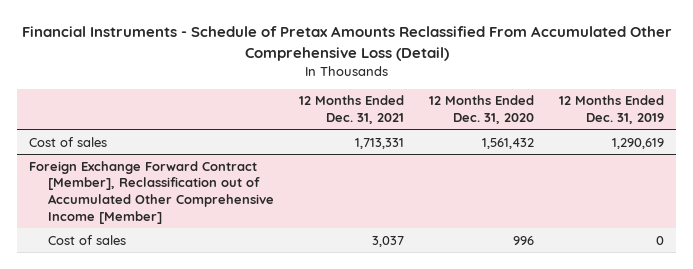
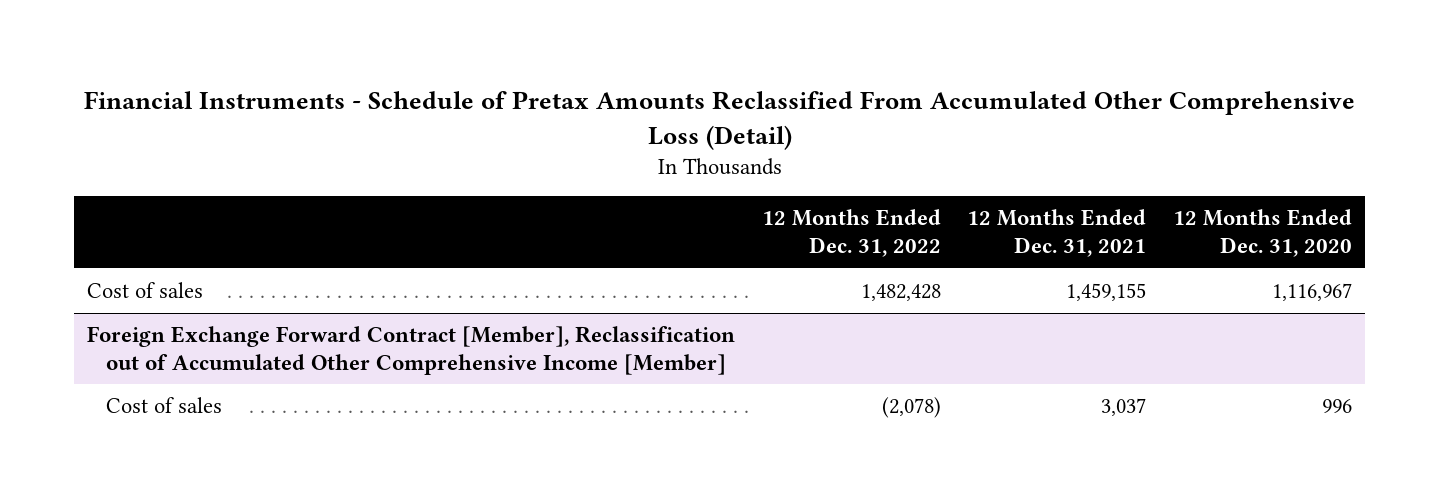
[558,95,664,125] 12 Months Ended Dec. 31, 2019 -> none
none -> [761,209,941,257] 12 Months Ended Dec. 31, 2022
[354,137,404,149] 1,713,331 -> [1066,283,1147,302] 1,459,155
[481,137,534,149] 1,561,432 -> [1271,283,1352,302] 1,116,967

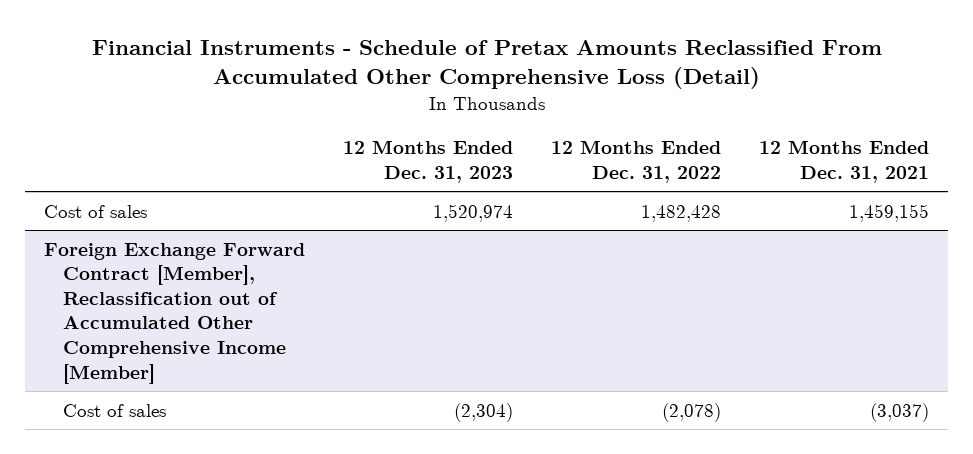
[1172,209,1352,257] 12 Months Ended Dec. 31, 2020 -> none
none -> [343,140,514,183] 12 Months Ended Dec. 31, 2023
[1101,398,1147,417] 3,037 -> [869,402,929,422] (3,037)

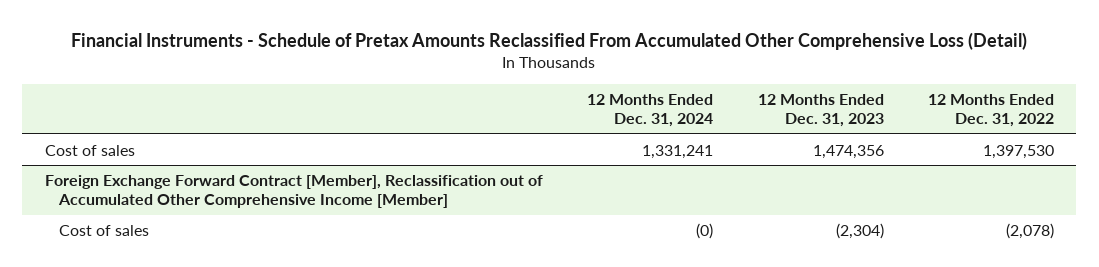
[758,140,929,183] 12 Months Ended Dec. 31, 2021 -> none
none -> [587,93,714,128] 12 Months Ended Dec. 31, 2024
[433,203,514,222] 1,520,974 -> [812,144,884,159] 1,474,356
[641,204,722,222] 1,482,428 -> [982,144,1054,159] 1,397,530

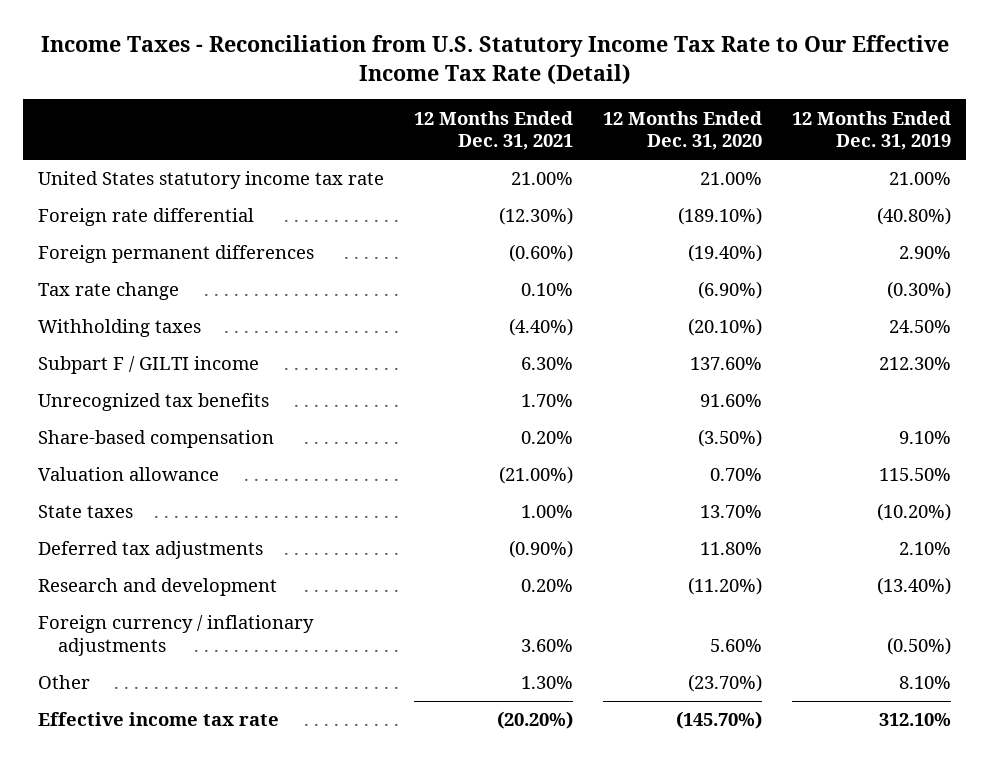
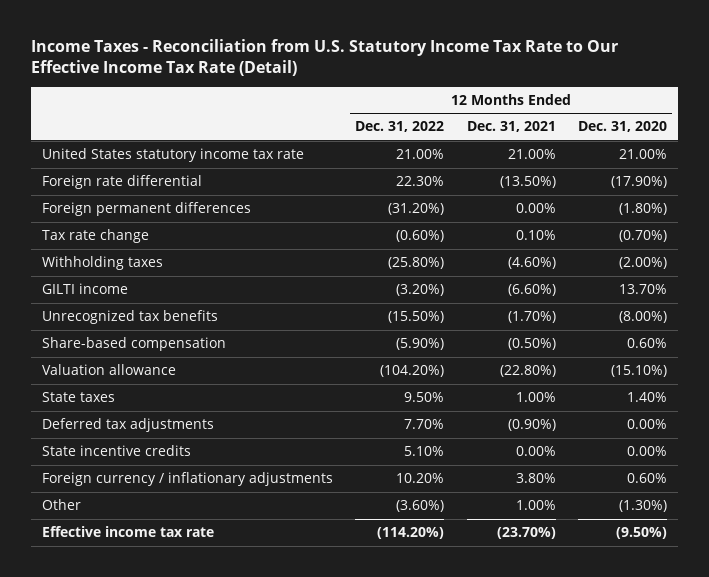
[792,110,952,151] 12 Months Ended Dec. 31, 2019 -> none
none -> [355,121,445,133] Dec. 31, 2022
[38,578,278,597] Research and development -> none
[499,207,574,226] (12.30%) -> [499,176,556,189] (13.50%)
[678,207,763,226] (189.10%) -> [610,176,667,189] (17.90%)
[509,244,574,263] (0.60%) -> [515,203,556,214] 0.00%
[688,244,763,263] (19.40%) -> [618,203,667,216] (1.80%)
[698,281,763,300] (6.90%) -> [618,230,667,243] (0.70%)
[509,318,574,337] (4.40%) -> [507,257,556,270] (4.60%)
[688,318,763,337] (20.10%) -> [618,257,667,270] (2.00%)
[38,356,260,375] Subpart F / GILTI income -> [41,283,128,295] GILTI income
[521,357,574,371] 6.30% -> [507,284,556,297] (6.60%)
[690,357,763,371] 137.60% -> [618,284,667,295] 13.70%
[521,394,574,408] 1.70% -> [507,311,556,324] (1.70%)
[700,394,763,408] 91.60% -> [618,311,667,324] (8.00%)
[521,431,574,445] 0.20% -> [507,338,556,351] (0.50%)
[698,429,763,448] (3.50%) -> [626,338,667,349] 0.60%
[499,466,574,485] (21.00%) -> [499,365,556,378] (22.80%)
[710,468,763,482] 0.70% -> [610,365,667,378] (15.10%)
[700,505,763,519] 13.70% -> [626,392,667,403] 1.40%
[700,542,763,556] 11.80% -> [626,419,667,430] 0.00%
none -> [41,445,191,457] State incentive credits
[521,638,574,652] 3.60% -> [515,473,556,484] 3.80%
[710,638,763,652] 5.60% -> [626,473,667,484] 0.60%
[521,676,574,690] 1.30% -> [515,500,556,511] 1.00%
[688,674,763,693] (23.70%) -> [618,500,667,513] (1.30%)
[497,711,574,730] (20.20%) -> [496,527,556,540] (23.70%)
[676,711,763,730] (145.70%) -> [615,527,667,540] (9.50%)

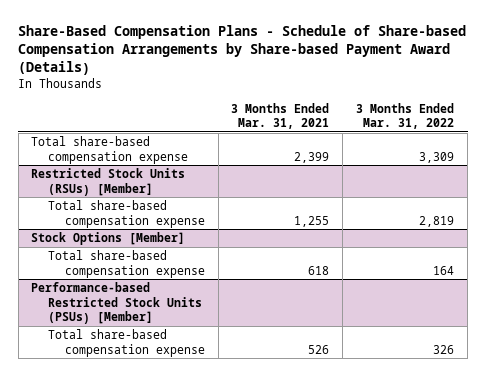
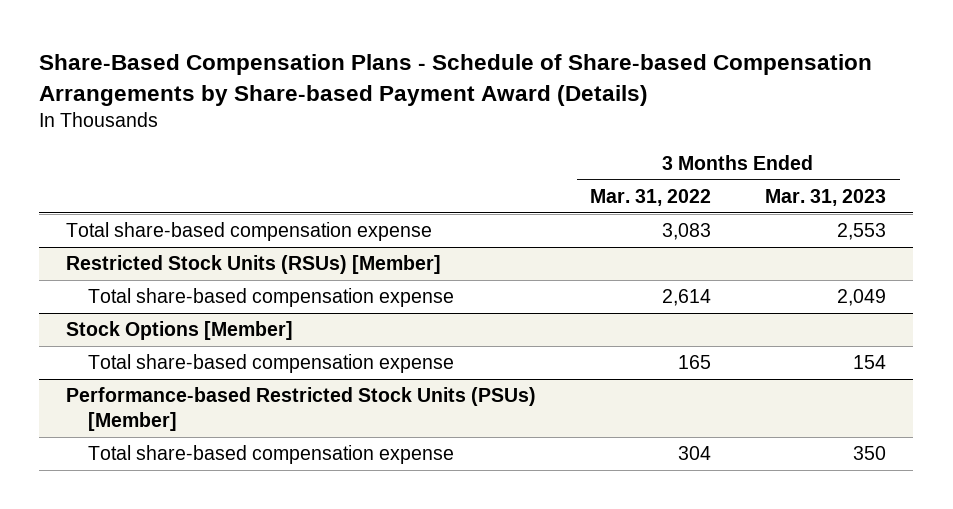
[231,102,330,130] 3 Months Ended Mar. 31, 2021 -> none
none -> [765,189,887,207] Mar. 31, 2023
[419,151,455,163] 3,309 -> [662,223,712,241] 3,083
[419,215,455,227] 2,819 -> [662,289,712,307] 2,614
[433,265,455,275] 164 -> [678,355,712,370] 165
[433,344,455,354] 326 -> [678,446,712,461] 304

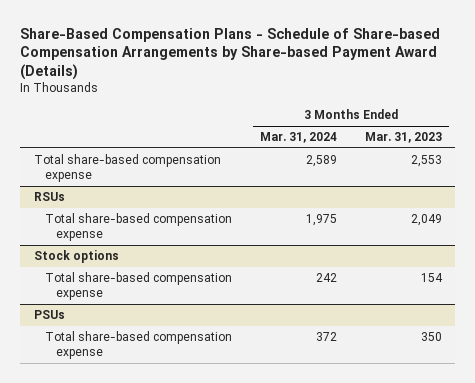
[590,189,712,207] Mar. 31, 2022 -> none
none -> [259,132,337,144] Mar. 31, 2024
[66,255,442,275] Restricted Stock Units (RSUs) [Member] -> [33,192,65,202] RSUs
[66,321,294,341] Stock Options [Member] -> [33,250,119,264] Stock options
[66,387,537,432] Performance-based Restricted Stock Units (PSUs) [Member] -> [33,310,65,320] PSUs

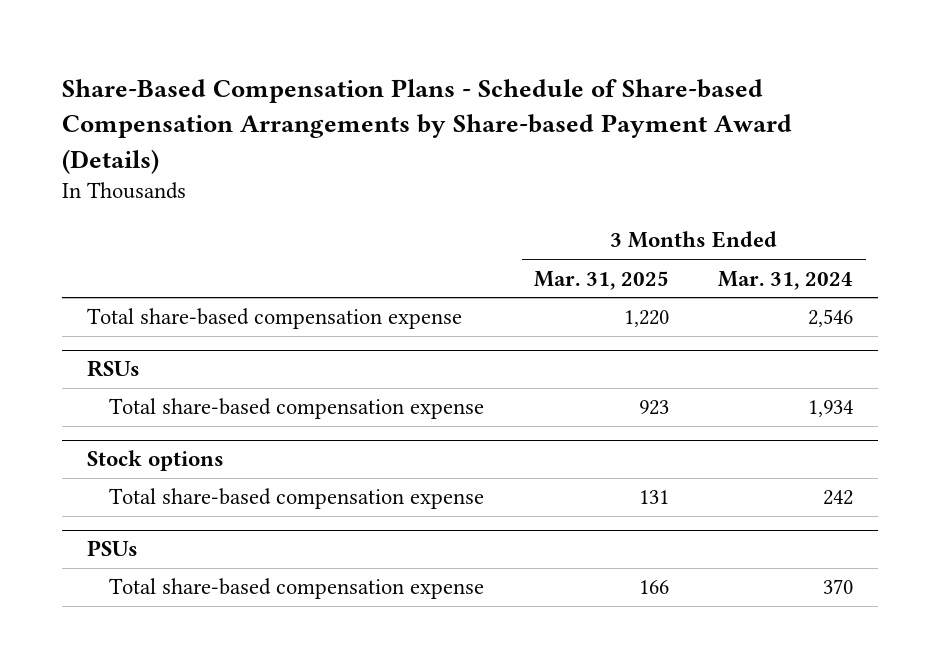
[364,132,442,144] Mar. 31, 2023 -> none
none -> [533,270,669,290] Mar. 31, 2025
[305,155,337,168] 2,589 -> [808,309,854,328] 2,546
[305,214,337,227] 1,975 -> [808,400,854,418] 1,934
[315,332,337,342] 372 -> [823,579,854,595] 370

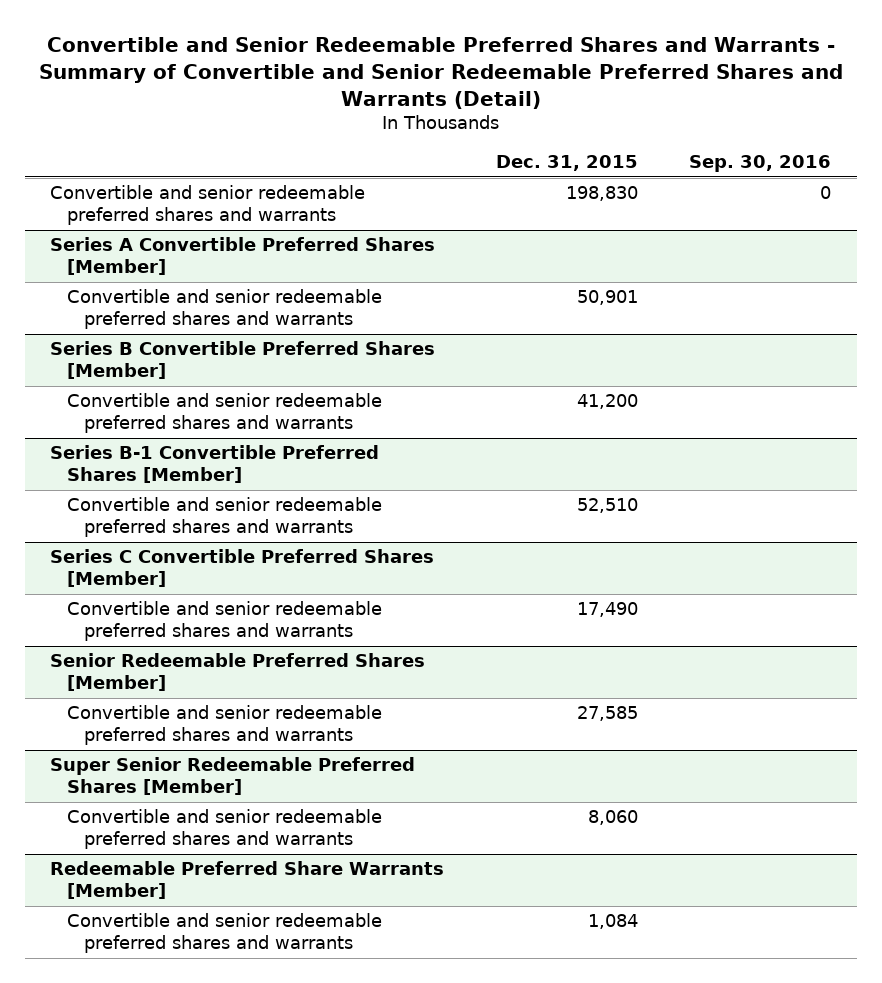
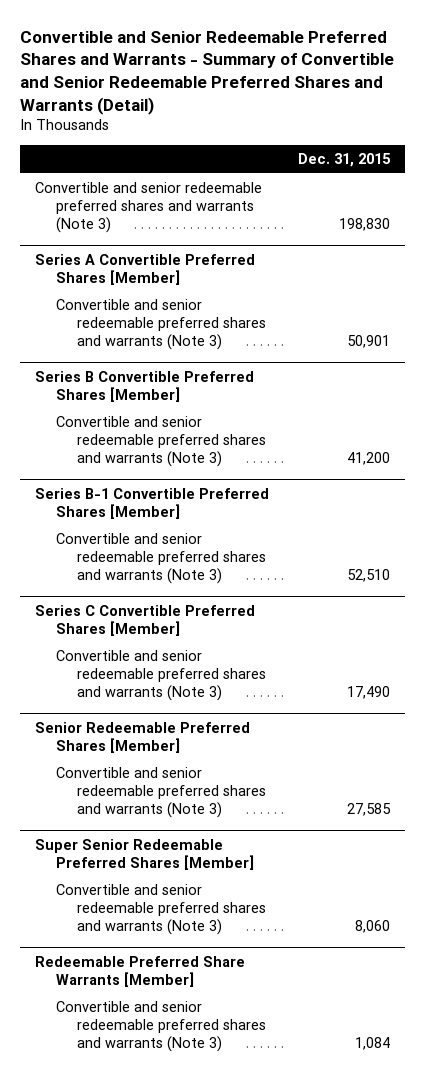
[689,154,832,172] Sep. 30, 2016 -> none
[50,185,366,226] Convertible and senior redeemable preferred shares and warrants -> [34,182,262,233] Convertible and senior redeemable preferred shares and warrants (Note 3)
[66,289,382,330] Convertible and senior redeemable preferred shares and warrants -> [55,299,267,350] Convertible and senior redeemable preferred shares and warrants (Note 3)
[66,393,382,434] Convertible and senior redeemable preferred shares and warrants -> [55,416,267,467] Convertible and senior redeemable preferred shares and warrants (Note 3)
[66,497,382,538] Convertible and senior redeemable preferred shares and warrants -> [55,533,267,584] Convertible and senior redeemable preferred shares and warrants (Note 3)
[66,601,382,642] Convertible and senior redeemable preferred shares and warrants -> [55,650,267,701] Convertible and senior redeemable preferred shares and warrants (Note 3)
[66,705,382,746] Convertible and senior redeemable preferred shares and warrants -> [55,767,267,818] Convertible and senior redeemable preferred shares and warrants (Note 3)
[66,809,382,850] Convertible and senior redeemable preferred shares and warrants -> [55,884,267,935] Convertible and senior redeemable preferred shares and warrants (Note 3)
[66,913,382,954] Convertible and senior redeemable preferred shares and warrants -> [55,1001,267,1052] Convertible and senior redeemable preferred shares and warrants (Note 3)

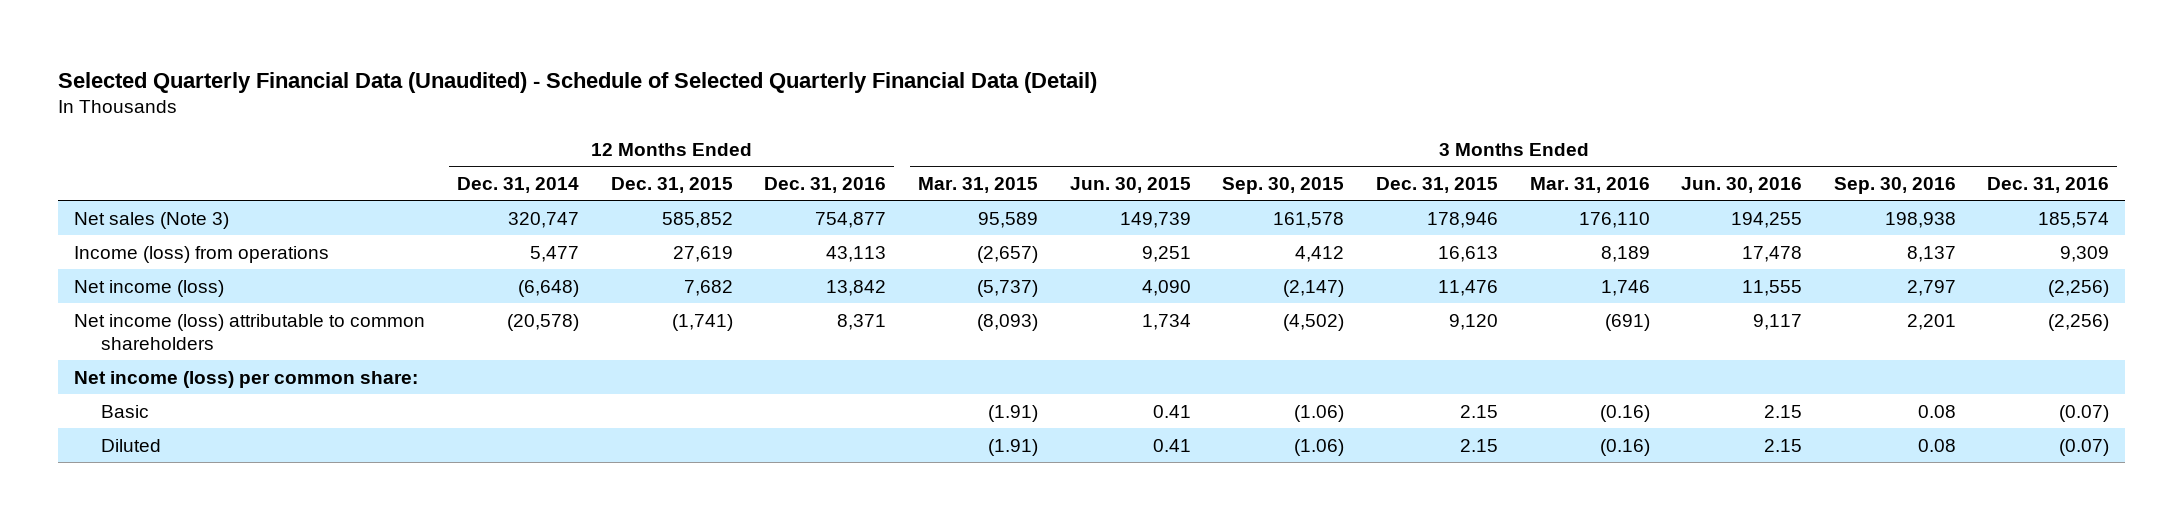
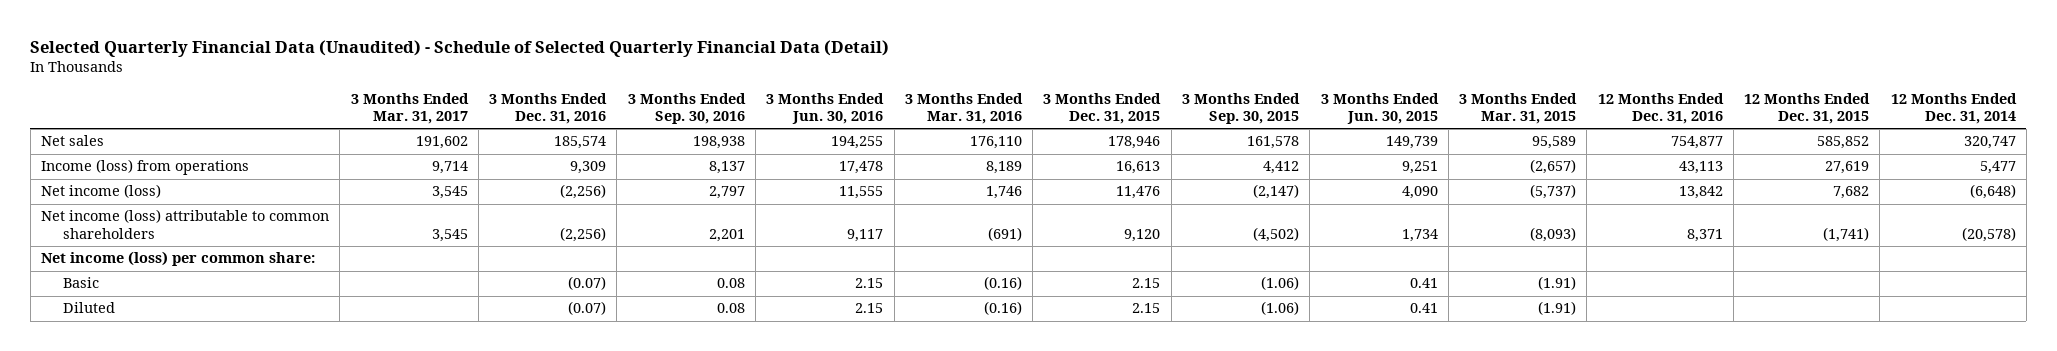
none -> [350,93,469,125] 3 Months Ended Mar. 31, 2017
[74,211,230,229] Net sales (Note 3) -> [41,135,105,147] Net sales

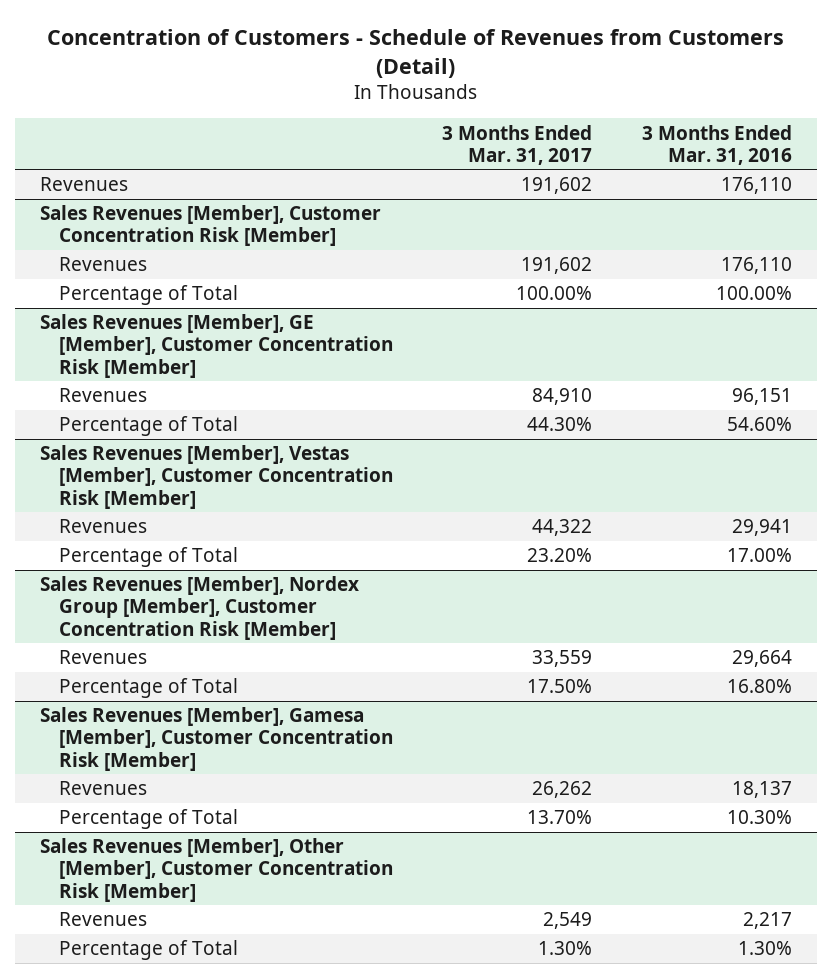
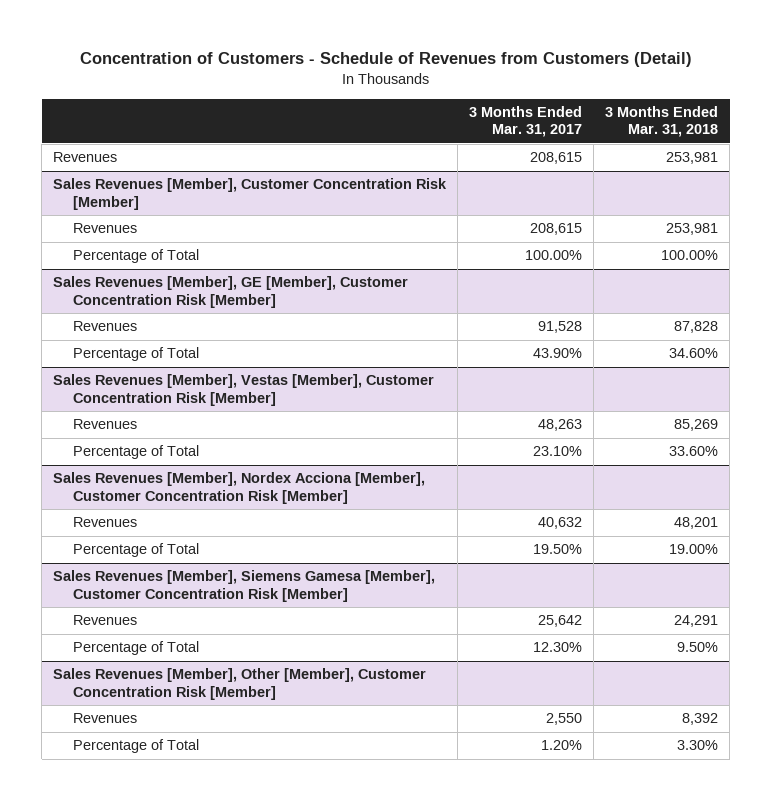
[641,124,792,165] 3 Months Ended Mar. 31, 2016 -> none
none -> [605,105,719,138] 3 Months Ended Mar. 31, 2018
[521,177,593,195] 191,602 -> [530,152,583,165] 208,615
[521,257,593,275] 191,602 -> [530,223,583,236] 208,615
[532,388,593,406] 84,910 -> [538,321,583,334] 91,528
[527,417,593,432] 44.30% -> [533,348,583,359] 43.90%
[532,519,593,537] 44,322 -> [538,419,583,432] 48,263
[527,548,593,563] 23.20% -> [533,446,583,457] 23.10%
[40,576,360,640] Sales Revenues [Member], Nordex Group [Member], Customer Concentration Risk [Member] -> [53,472,426,504] Sales Revenues [Member], Nordex Acciona [Member], Customer Concentration Risk [Member]
[532,650,593,668] 33,559 -> [538,517,583,530] 40,632
[527,679,593,694] 17.50% -> [533,544,583,555] 19.50%
[40,707,393,771] Sales Revenues [Member], Gamesa [Member], Customer Concentration Risk [Member] -> [53,570,436,602] Sales Revenues [Member], Siemens Gamesa [Member], Customer Concentration Risk [Member]
[532,781,593,799] 26,262 -> [538,615,583,628] 25,642
[527,810,593,825] 13.70% -> [533,642,583,653] 12.30%
[543,912,593,930] 2,549 -> [546,713,583,726] 2,550
[538,941,593,956] 1.30% -> [541,740,583,751] 1.20%

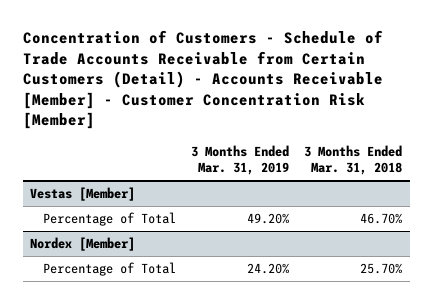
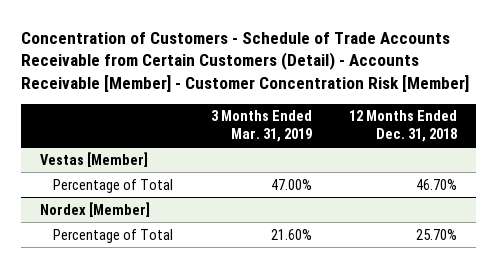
[303,144,402,176] 3 Months Ended Mar. 31, 2018 -> none
none -> [349,110,458,143] 12 Months Ended Dec. 31, 2018
[246,213,289,225] 49.20% -> [270,178,312,190] 47.00%
[246,263,289,275] 24.20% -> [270,228,312,240] 21.60%

